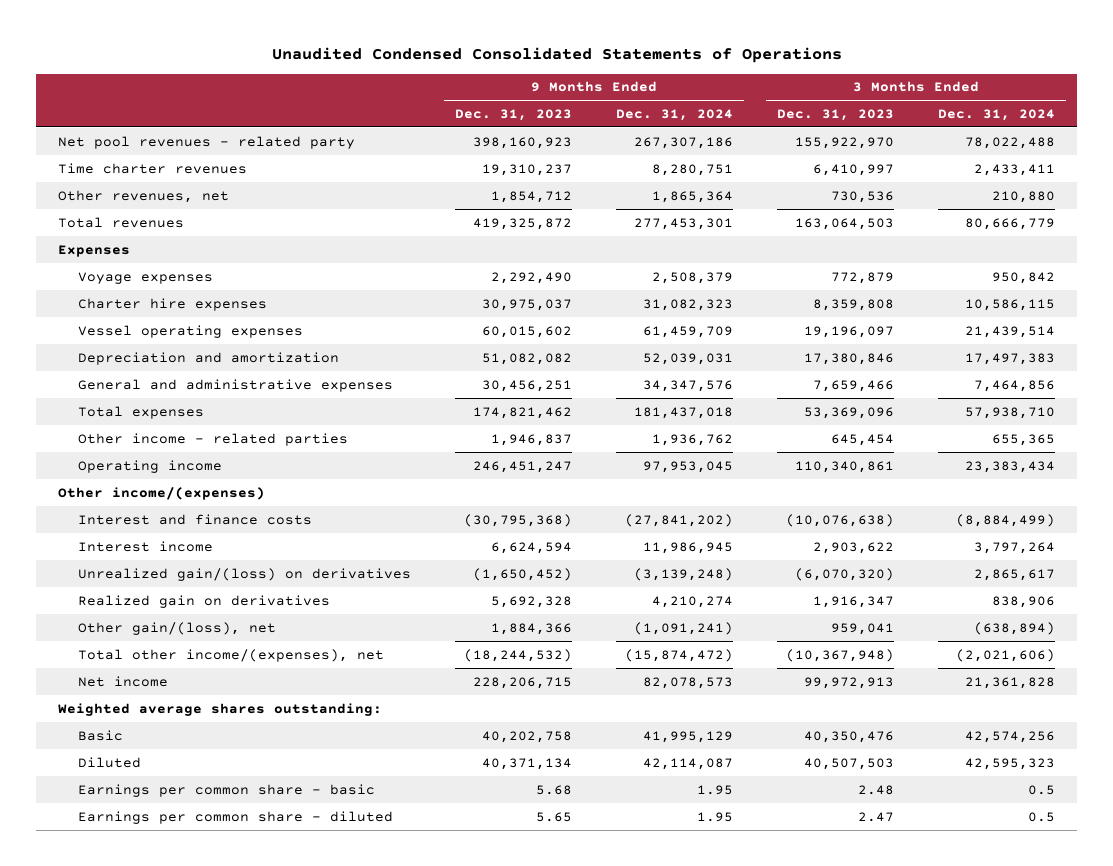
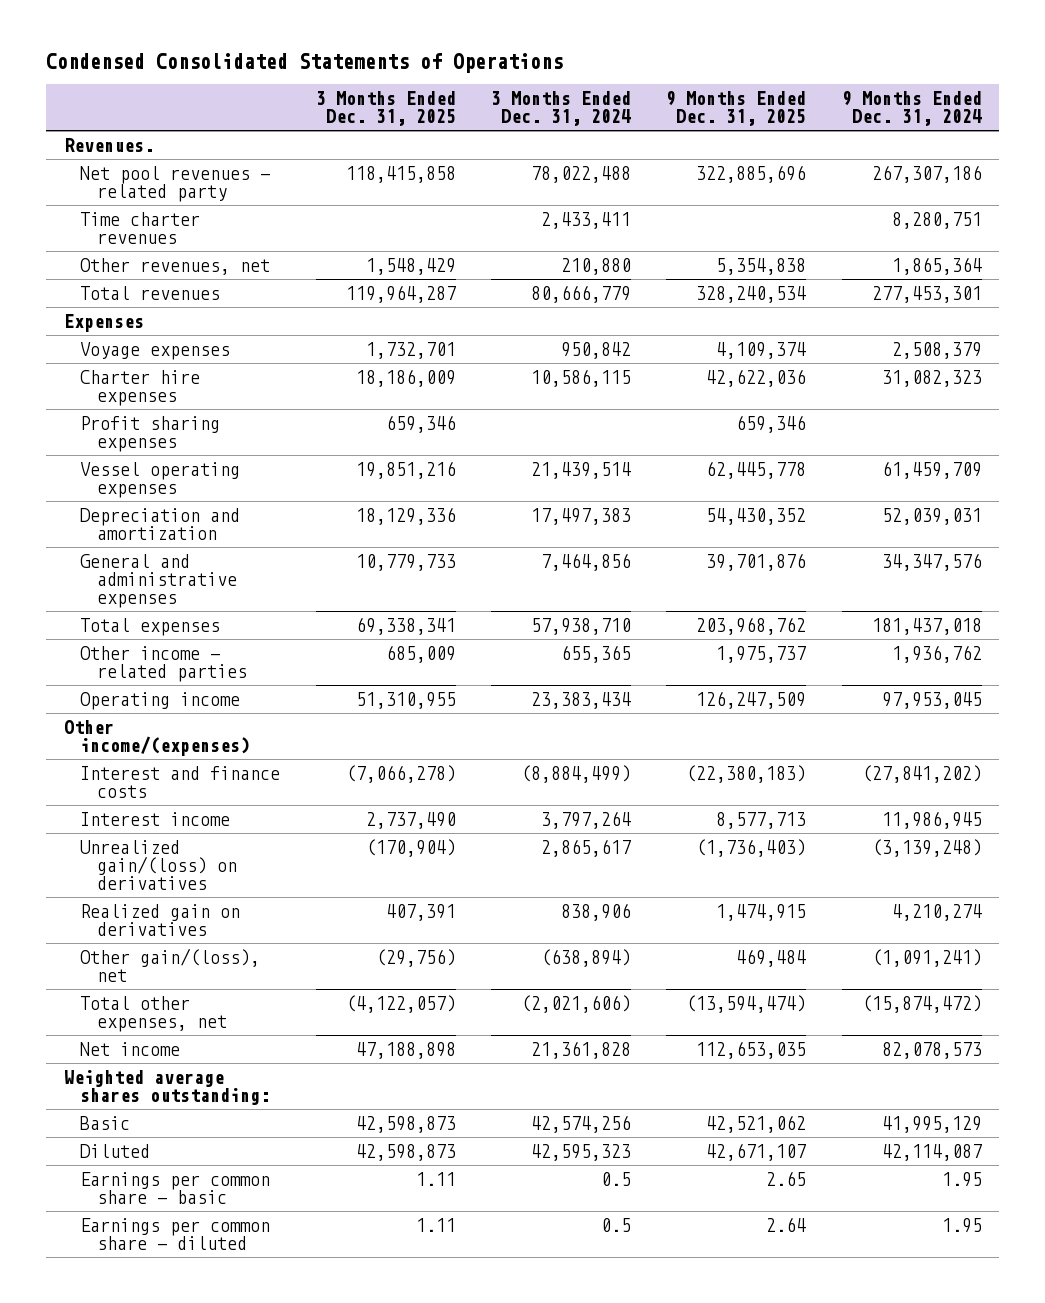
[271,46,842,63] Unaudited Condensed Consolidated Statements of Operations -> [45,53,563,74] Condensed Consolidated Statements of Operations
[455,108,573,121] Dec. 31, 2023 -> none
[777,108,895,121] Dec. 31, 2023 -> none
none -> [315,90,456,127] 3 Months Ended Dec. 31, 2025
none -> [666,90,807,127] 9 Months Ended Dec. 31, 2025
none -> [63,137,154,152] Revenues.
none -> [80,415,221,452] Profit sharing expenses
[78,648,385,662] Total other income/(expenses), net -> [80,995,227,1032] Total other expenses, net

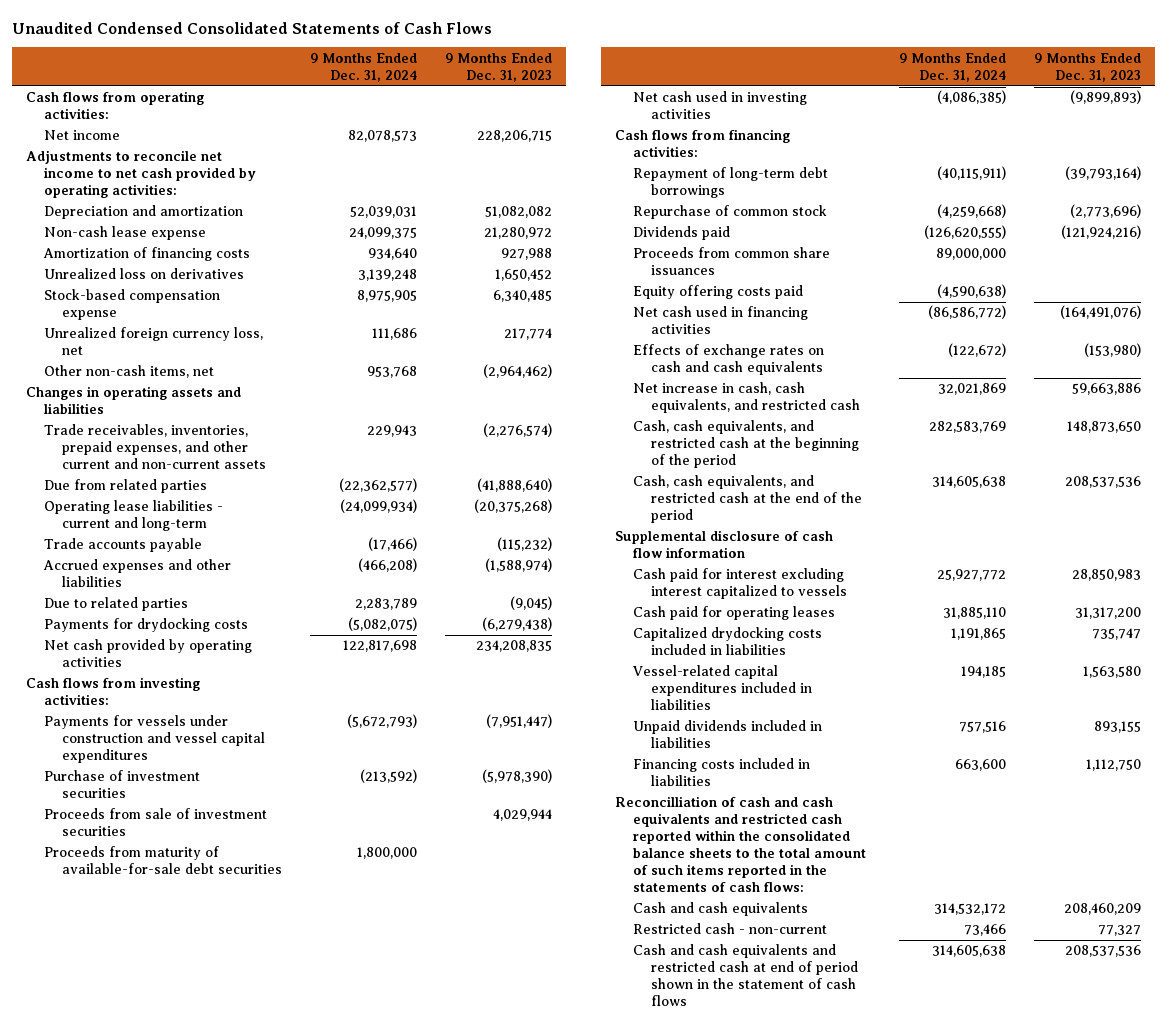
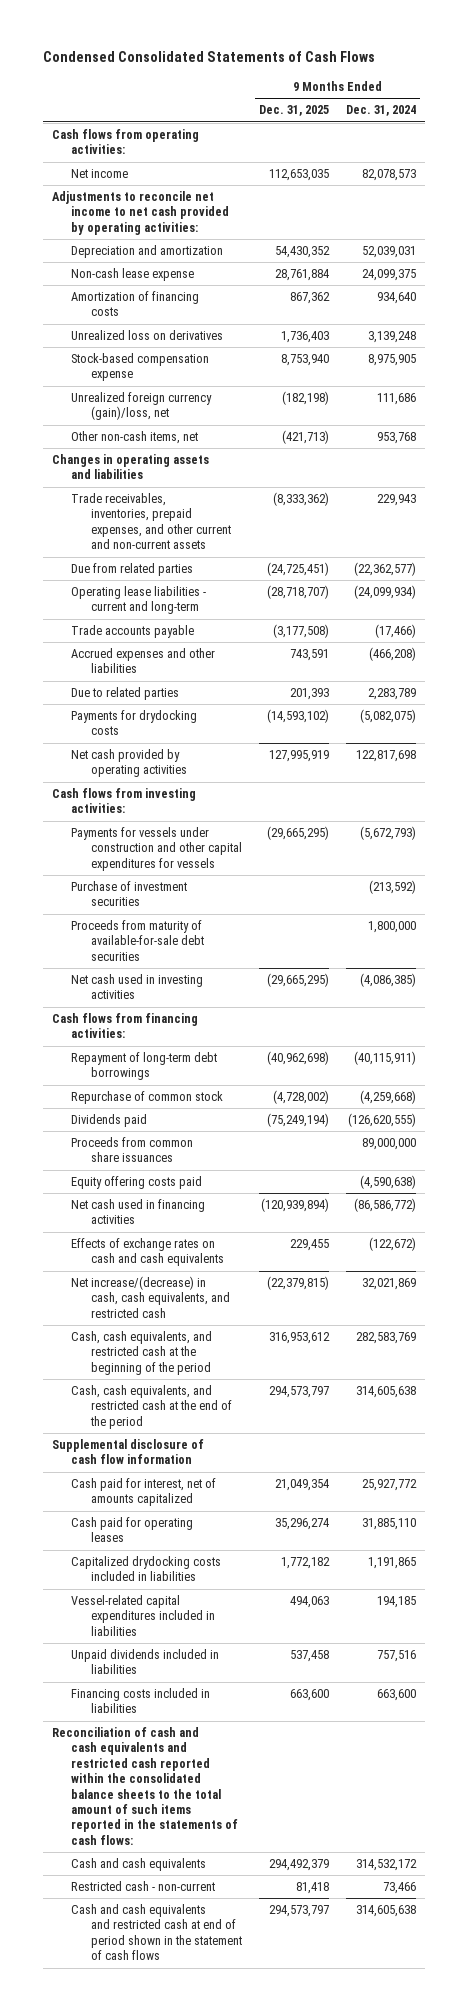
[12,21,493,34] Unaudited Condensed Consolidated Statements of Cash Flows -> [43,51,376,63] Condensed Consolidated Statements of Cash Flows
[445,52,553,82] 9 Months Ended Dec. 31, 2023 -> none
none -> [259,105,330,117] Dec. 31, 2025
[44,327,264,356] Unrealized foreign currency loss, net -> [71,392,213,421] Unrealized foreign currency (gain)/loss, net
[44,715,266,764] Payments for vessels under construction and vessel capital expenditures -> [71,827,243,871] Payments for vessels under construction and other capital expenditures for vessels
[44,808,268,837] Proceeds from sale of investment securities -> none
[632,382,860,414] Net increase in cash, cash equivalents, and restricted cash -> [71,1276,231,1318] Net increase/(decrease) in cash, cash equivalents, and restricted cash
[632,568,847,600] Cash paid for interest excluding interest capitalized to vessels -> [71,1478,217,1507] Cash paid for interest, net of amounts capitalized
[614,796,866,893] Reconcilliation of cash and cash equivalents and restricted cash reported within the consolidated balance sheets to the total amount of such items reported in the statements of cash flows: -> [51,1727,239,1845] Reconciliation of cash and cash equivalents and restricted cash reported within the consolidated balance sheets to the total amount of such items reported in the statements of cash flows:

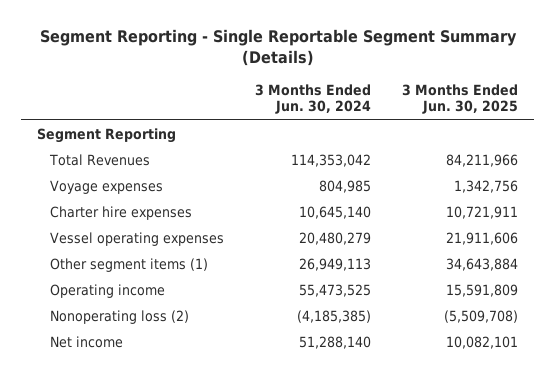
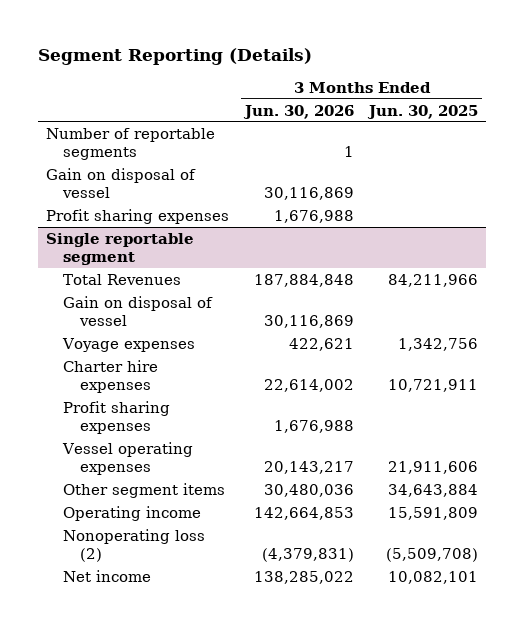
[39,29,517,67] Segment Reporting - Single Reportable Segment Summary (Details) -> [38,48,313,66] Segment Reporting (Details)
[255,84,372,115] 3 Months Ended Jun. 30, 2024 -> none
none -> [242,104,354,119] Jun. 30, 2026
[36,128,176,144] Segment Reporting -> none
none -> [46,127,216,160] Number of reportable segments
none -> [46,167,197,198] Gain on disposal of vessel
none -> [46,208,230,224] Profit sharing expenses
none -> [46,232,195,265] Single reportable segment
none -> [62,295,213,326] Gain on disposal of vessel
none -> [62,400,170,434] Profit sharing expenses
[50,258,209,273] Other segment items (1) -> [62,482,225,498] Other segment items

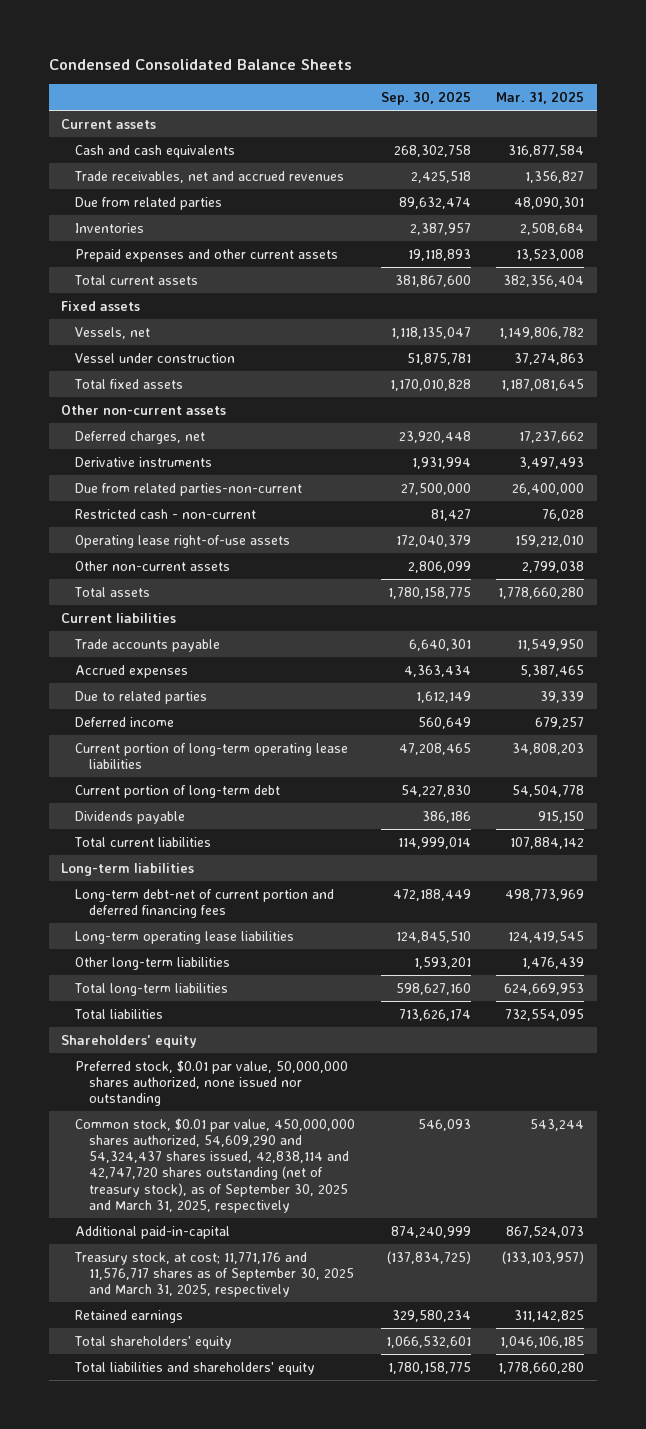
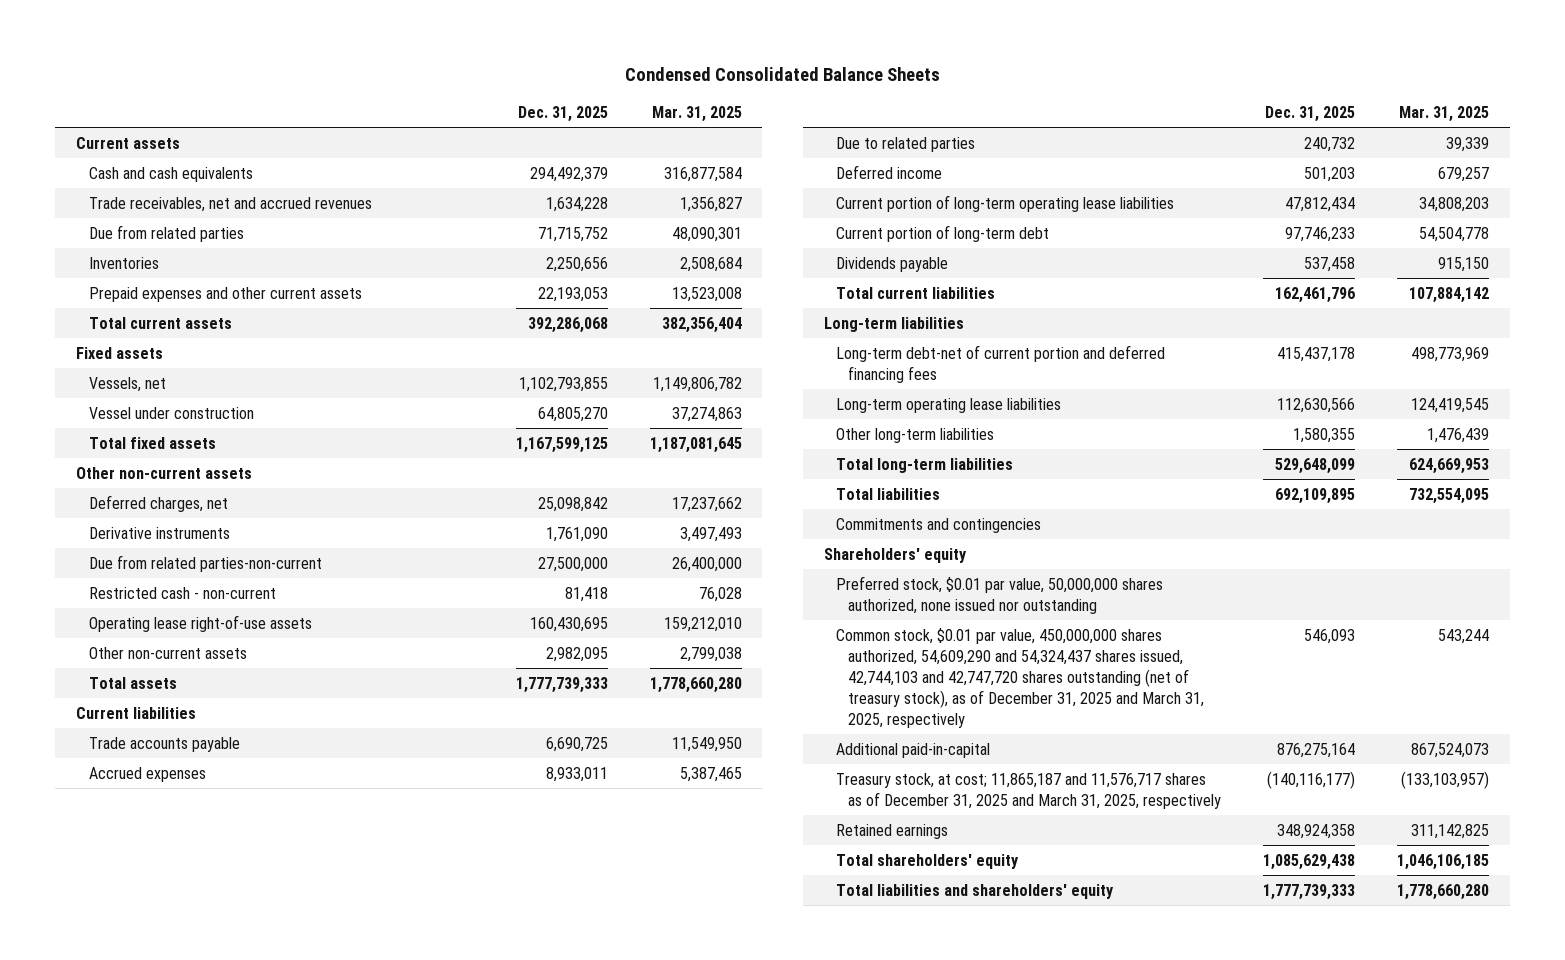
[380,90,471,105] Sep. 30, 2025 -> none
none -> [517,105,608,122] Dec. 31, 2025
none -> [836,517,1042,533] Commitments and contingencies
[74,1117,355,1213] Common stock, $0.01 par value, 450,000,000 shares authorized, 54,609,290 and 54,324,437 shares issued, 42,838,114 and 42,747,720 shares outstanding (net of treasury stock), as of September 30, 2025 and March 31, 2025, respectively -> [836,627,1205,728] Common stock, $0.01 par value, 450,000,000 shares authorized, 54,609,290 and 54,324,437 shares issued, 42,744,103 and 42,747,720 shares outstanding (net of treasury stock), as of December 31, 2025 and March 31, 2025, respectively
[73,1251,354,1298] Treasury stock, at cost; 11,771,176 and 11,576,717 shares as of September 30, 2025 and March 31, 2025, respectively -> [836,772,1222,809] Treasury stock, at cost; 11,865,187 and 11,576,717 shares as of December 31, 2025 and March 31, 2025, respectively

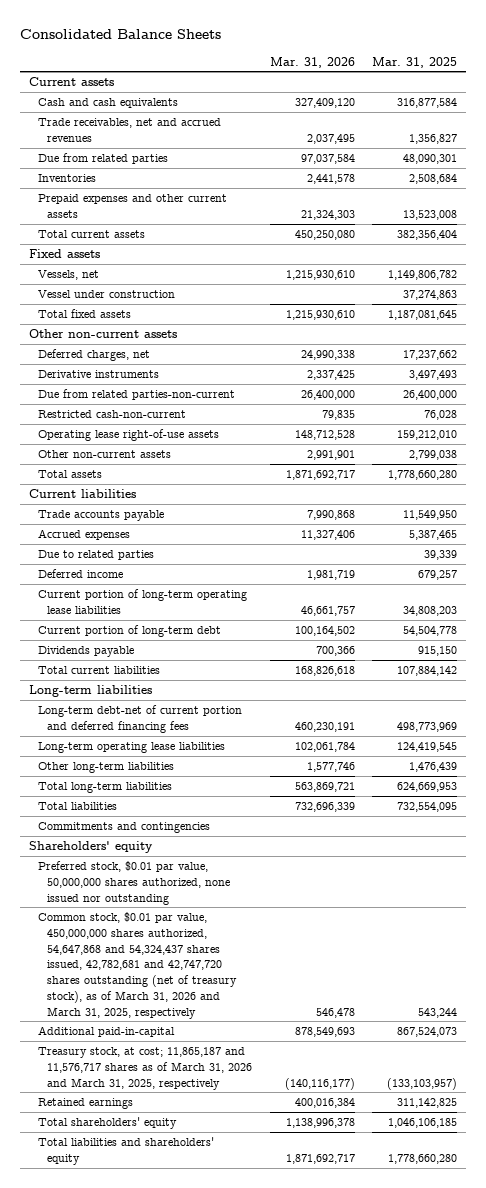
[624,66,940,81] Condensed Consolidated Balance Sheets -> [20,29,222,40] Consolidated Balance Sheets
[517,105,608,122] Dec. 31, 2025 -> none
none -> [269,56,355,68] Mar. 31, 2026
[88,586,276,599] Restricted cash - non-current -> [38,410,187,419] Restricted cash-non-current
[836,627,1205,728] Common stock, $0.01 par value, 450,000,000 shares authorized, 54,609,290 and 54,324,437 shares issued, 42,744,103 and 42,747,720 shares outstanding (net of treasury stock), as of December 31, 2025 and March 31, 2025, respectively -> [38,912,238,1019] Common stock, $0.01 par value, 450,000,000 shares authorized, 54,647,868 and 54,324,437 shares issued, 42,782,681 and 42,747,720 shares outstanding (net of treasury stock), as of March 31, 2026 and March 31, 2025, respectively
[836,772,1222,809] Treasury stock, at cost; 11,865,187 and 11,576,717 shares as of December 31, 2025 and March 31, 2025, respectively -> [38,1047,253,1090] Treasury stock, at cost; 11,865,187 and 11,576,717 shares as of March 31, 2026 and March 31, 2025, respectively

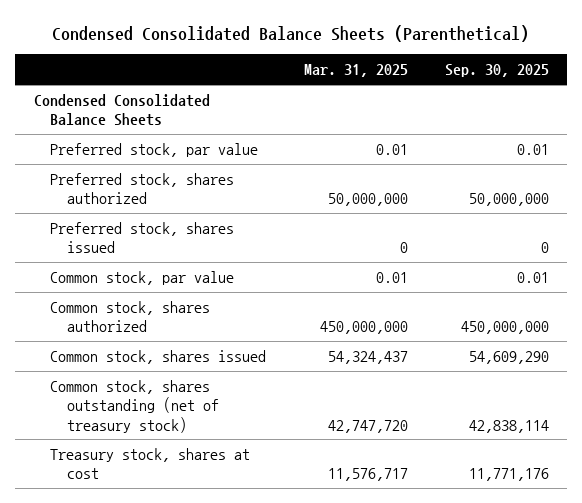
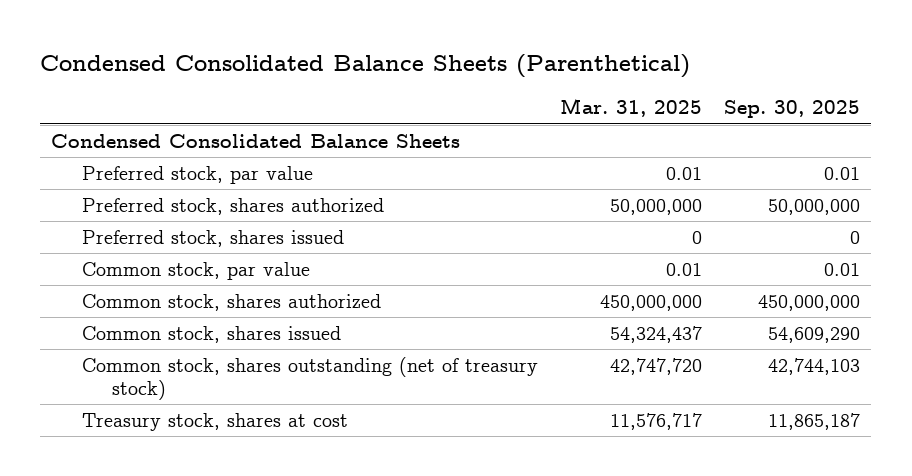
[468,419,549,433] 42,838,114 -> [768,357,861,375] 42,744,103
[468,468,549,482] 11,771,176 -> [768,412,861,430] 11,865,187

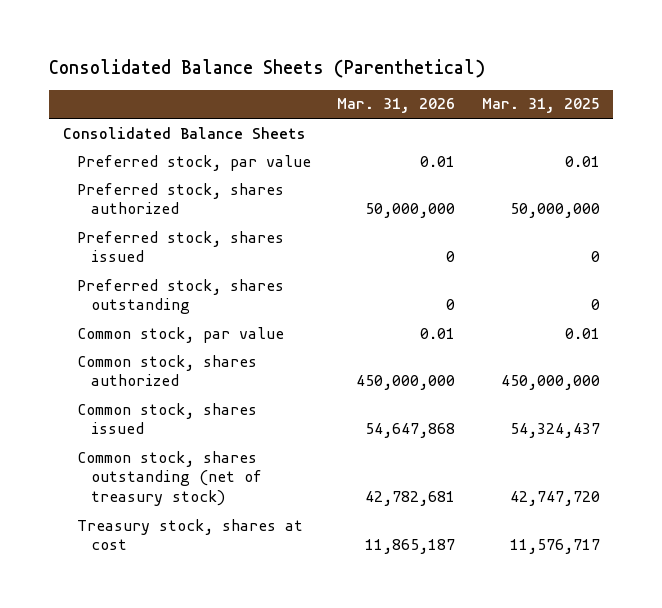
[40,54,691,79] Condensed Consolidated Balance Sheets (Parenthetical) -> [49,58,486,78] Consolidated Balance Sheets (Parenthetical)
[724,100,861,119] Sep. 30, 2025 -> none
none -> [337,98,456,114] Mar. 31, 2026
[51,133,461,148] Condensed Consolidated Balance Sheets -> [62,126,306,139] Consolidated Balance Sheets
none -> [76,278,284,315] Preferred stock, shares outstanding

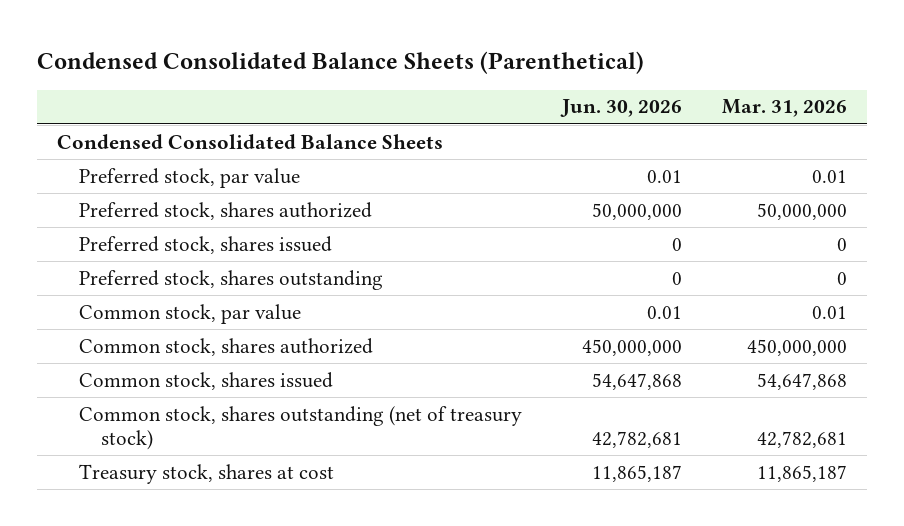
[49,58,486,78] Consolidated Balance Sheets (Parenthetical) -> [36,51,644,75] Condensed Consolidated Balance Sheets (Parenthetical)
[481,98,600,114] Mar. 31, 2025 -> none
none -> [559,99,682,118] Jun. 30, 2026
[62,126,306,139] Consolidated Balance Sheets -> [56,133,443,149] Condensed Consolidated Balance Sheets

